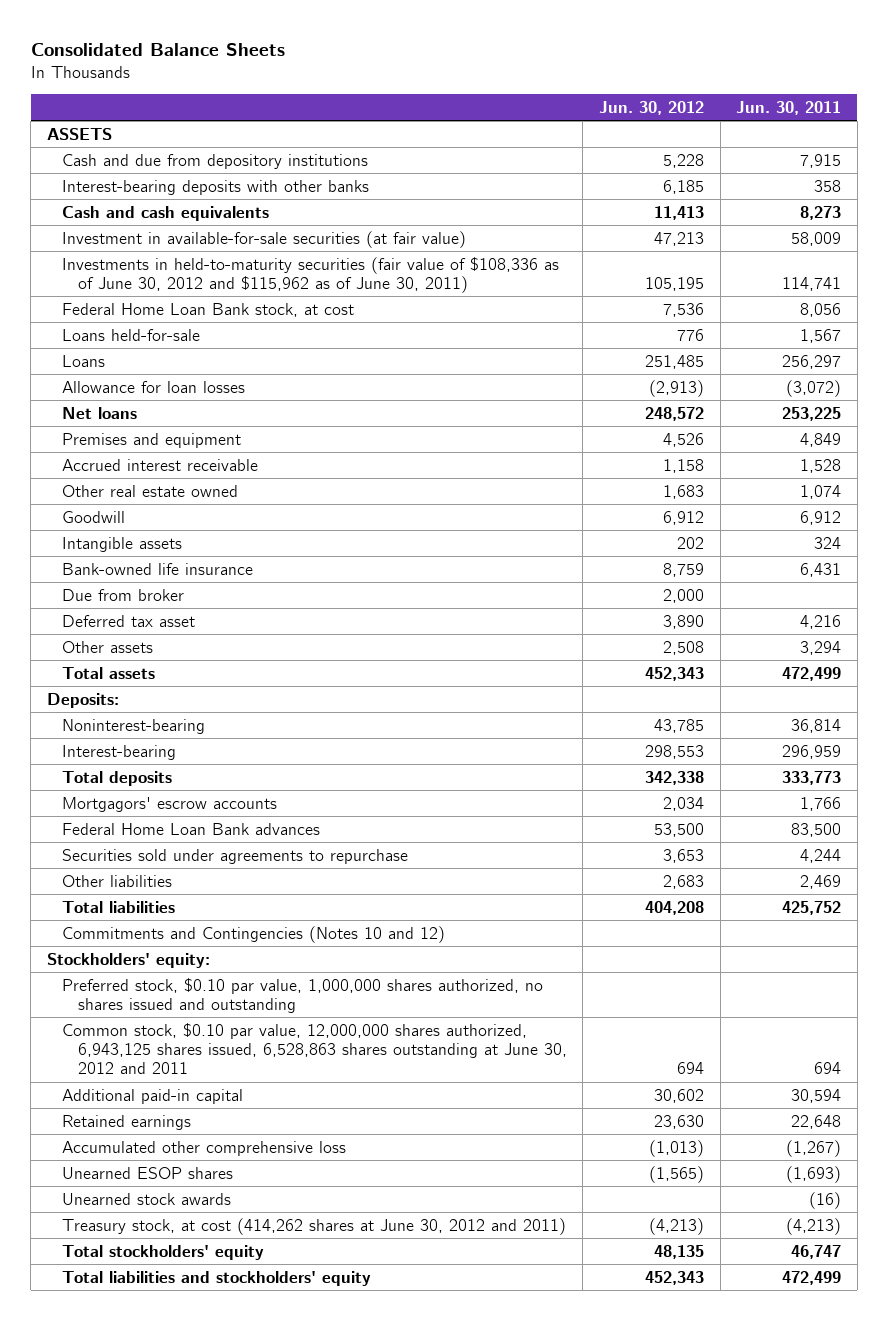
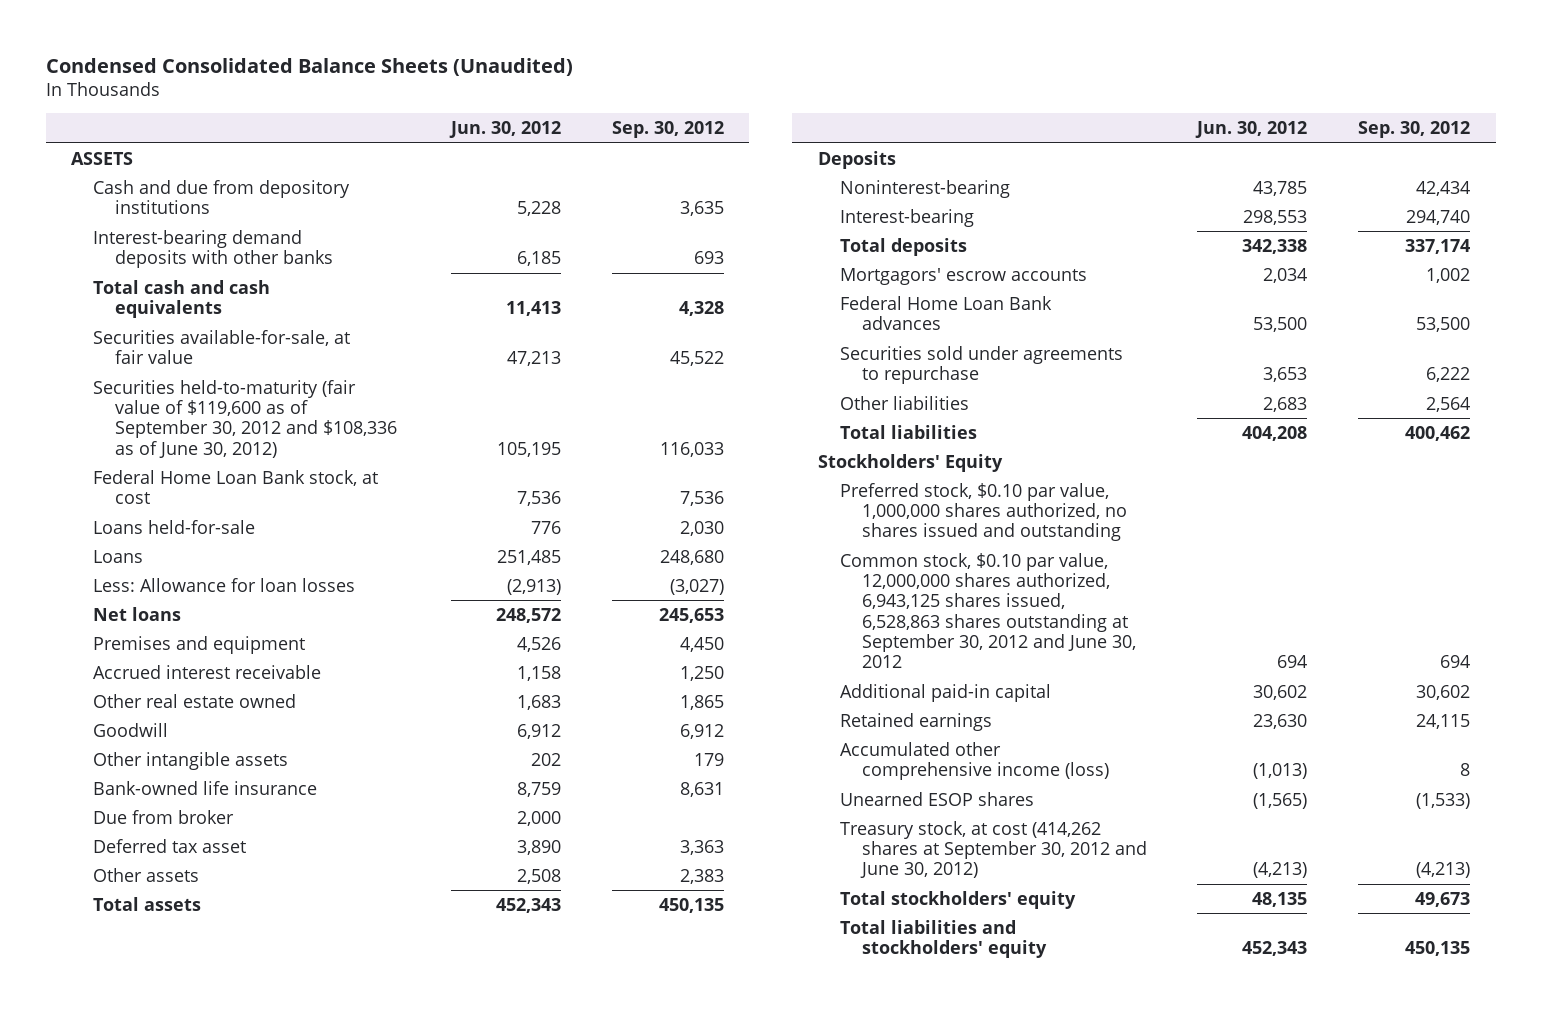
[30,42,285,56] Consolidated Balance Sheets -> [45,57,573,76] Condensed Consolidated Balance Sheets (Unaudited)
[736,101,842,116] Jun. 30, 2011 -> none
none -> [611,121,724,139] Sep. 30, 2012
[62,179,370,195] Interest-bearing deposits with other banks -> [93,229,334,269] Interest-bearing demand deposits with other banks
[62,205,270,221] Cash and cash equivalents -> [93,279,271,319] Total cash and cash equivalents
[62,230,467,248] Investment in available-for-sale securities (at fair value) -> [93,329,351,365] Securities available-for-sale, at fair value
[62,256,560,293] Investments in held-to-maturity securities (fair value of $108,336 as of June 30, 2012 and $115,962 as of June 30, 2011) -> [93,379,398,458] Securities held-to-maturity (fair value of $119,600 as of September 30, 2012 and $108,336 as of June 30, 2012)
[62,380,246,393] Allowance for loan losses -> [93,577,356,592] Less: Allowance for loan losses
[62,536,183,552] Intangible assets -> [93,751,289,770] Other intangible assets
[46,692,119,708] Deposits: -> [817,150,896,169] Deposits
[62,925,446,943] Commitments and Contingencies (Notes 10 and 12) -> none
[46,952,210,968] Stockholders' equity: -> [817,453,1003,472] Stockholders' Equity
[62,1022,567,1075] Common stock, $0.10 par value, 12,000,000 shares authorized, 6,943,125 shares issued, 6,528,863 shares outstanding at June 30, 2012 and 2011 -> [839,552,1136,669] Common stock, $0.10 par value, 12,000,000 shares authorized, 6,943,125 shares issued, 6,528,863 shares outstanding at September 30, 2012 and June 30, 2012
[62,1140,347,1156] Accumulated other comprehensive loss -> [839,741,1109,781] Accumulated other comprehensive income (loss)
[62,1192,232,1205] Unearned stock awards -> none
[62,1217,567,1235] Treasury stock, at cost (414,262 shares at June 30, 2012 and 2011) -> [839,820,1147,879] Treasury stock, at cost (414,262 shares at September 30, 2012 and June 30, 2012)

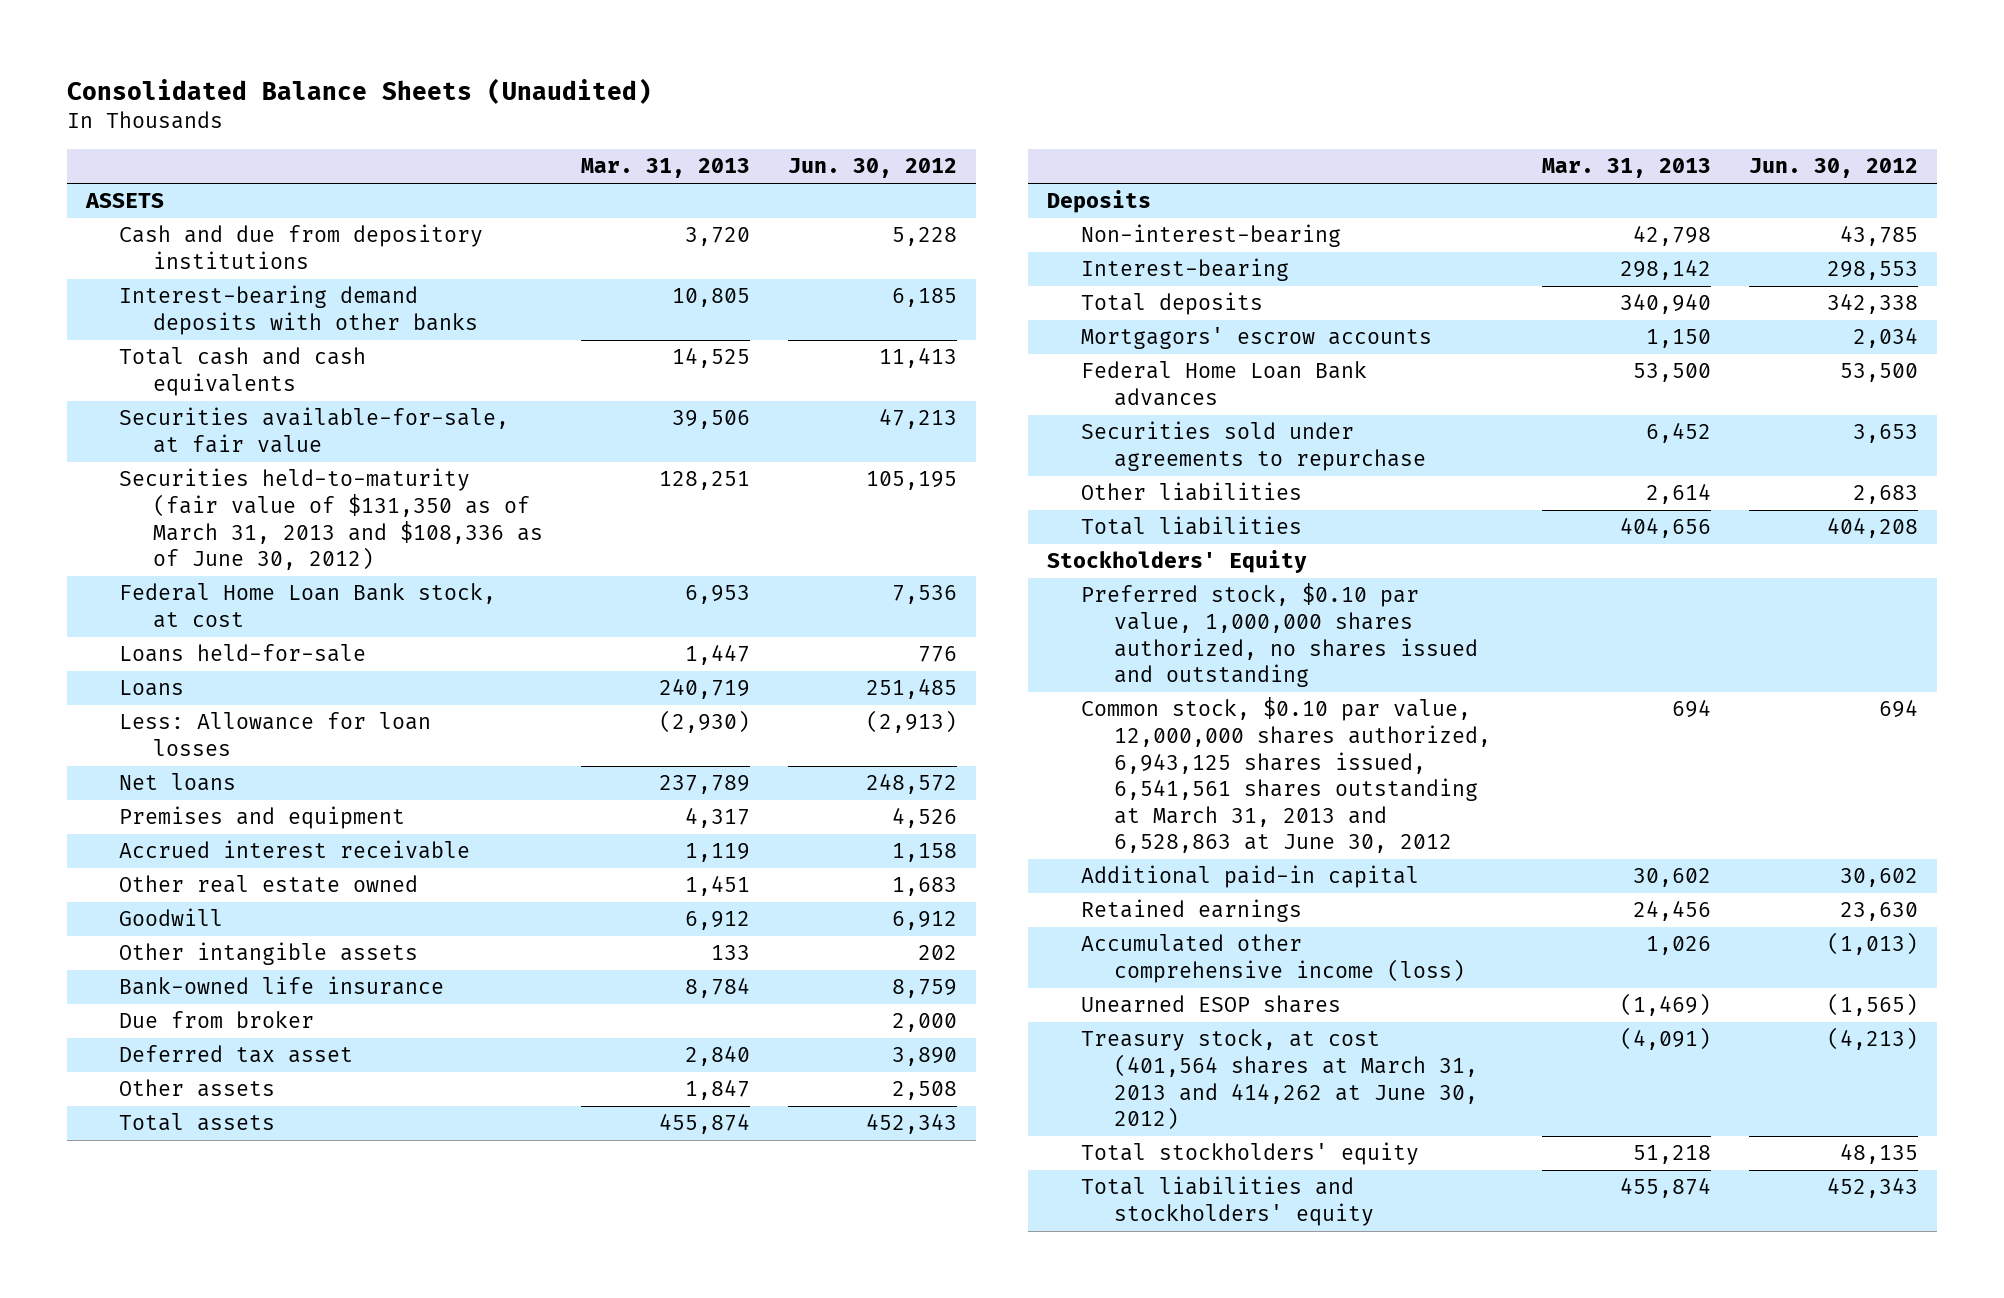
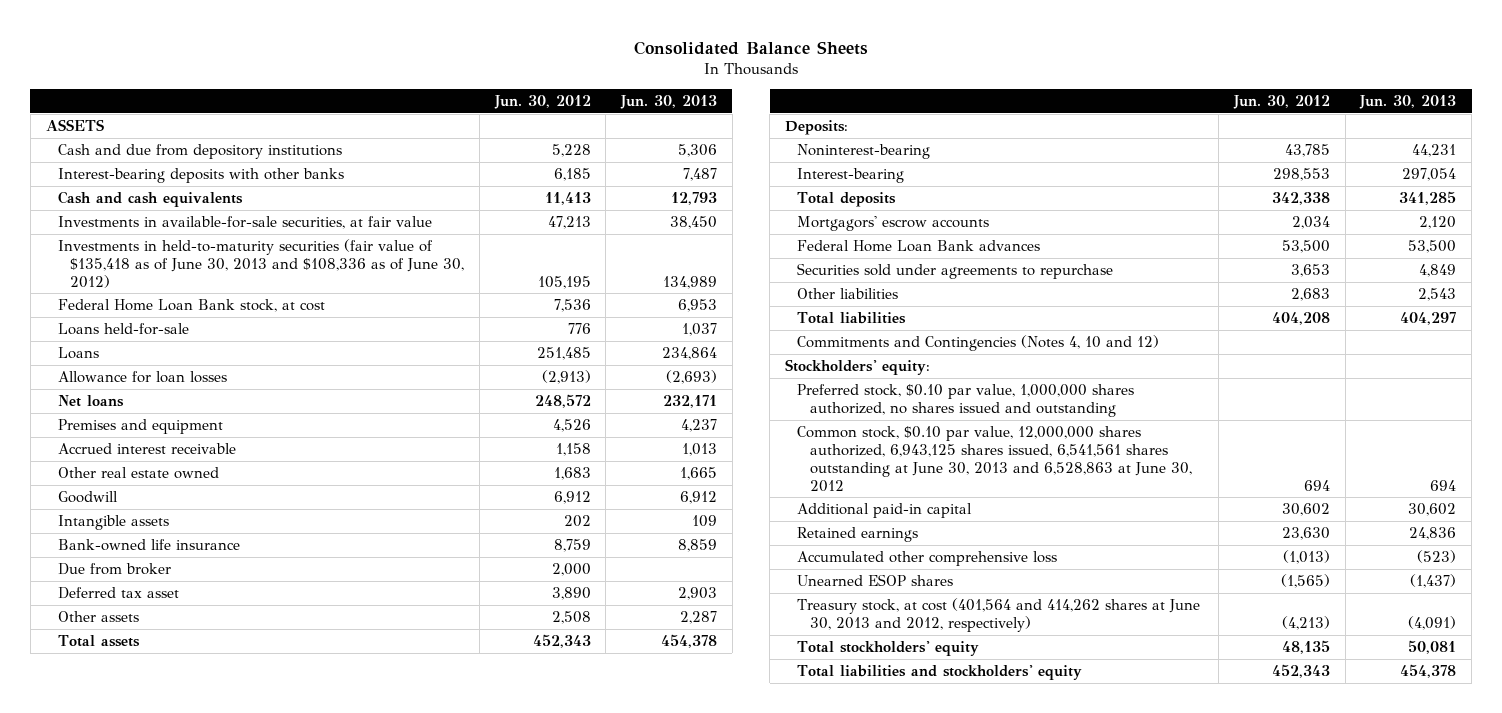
[66,77,652,104] Consolidated Balance Sheets (Unaudited) -> [633,40,868,55] Consolidated Balance Sheets
[580,158,750,179] Mar. 31, 2013 -> none
none -> [619,94,717,109] Jun. 30, 2013
[119,285,478,335] Interest-bearing demand deposits with other banks -> [57,168,344,184] Interest-bearing deposits with other banks
[119,347,367,396] Total cash and cash equivalents -> [57,191,243,208] Cash and cash equivalents
[119,407,510,453] Securities available-for-sale, at fair value -> [57,216,432,230] Investments in available-for-sale securities, at fair value
[119,468,543,571] Securities held-to-maturity (fair value of $131,350 as of March 31, 2013 and $108,336 as of June 30, 2012) -> [57,239,465,288] Investments in held-to-maturity securities (fair value of $135,418 as of June 30, 2013 and $108,336 as of June 30, 2012)
[119,712,432,756] Less: Allowance for loan losses -> [57,371,227,384] Allowance for loan losses
[119,942,419,966] Other intangible assets -> [57,515,169,531] Intangible assets
[1047,190,1152,214] Deposits -> [784,120,848,136] Deposits:
[1080,224,1341,248] Non-interest-bearing -> [797,144,931,160] Noninterest-bearing
none -> [797,335,1160,352] Commitments and Contingencies (Notes 4, 10 and 12)
[1047,550,1308,574] Stockholders' Equity -> [784,359,930,376] Stockholders' equity:
[1080,697,1491,854] Common stock, $0.10 par value, 12,000,000 shares authorized, 6,943,125 shares issued, 6,541,561 shares outstanding at March 31, 2013 and 6,528,863 at June 30, 2012 -> [797,426,1192,492] Common stock, $0.10 par value, 12,000,000 shares authorized, 6,943,125 shares issued, 6,541,561 shares outstanding at June 30, 2013 and 6,528,863 at June 30, 2012
[1080,934,1465,983] Accumulated other comprehensive income (loss) -> [797,551,1058,567] Accumulated other comprehensive loss
[1080,1029,1478,1131] Treasury stock, at cost (401,564 shares at March 31, 2013 and 414,262 at June 30, 2012) -> [797,598,1201,632] Treasury stock, at cost (401,564 and 414,262 shares at June 30, 2013 and 2012, respectively)

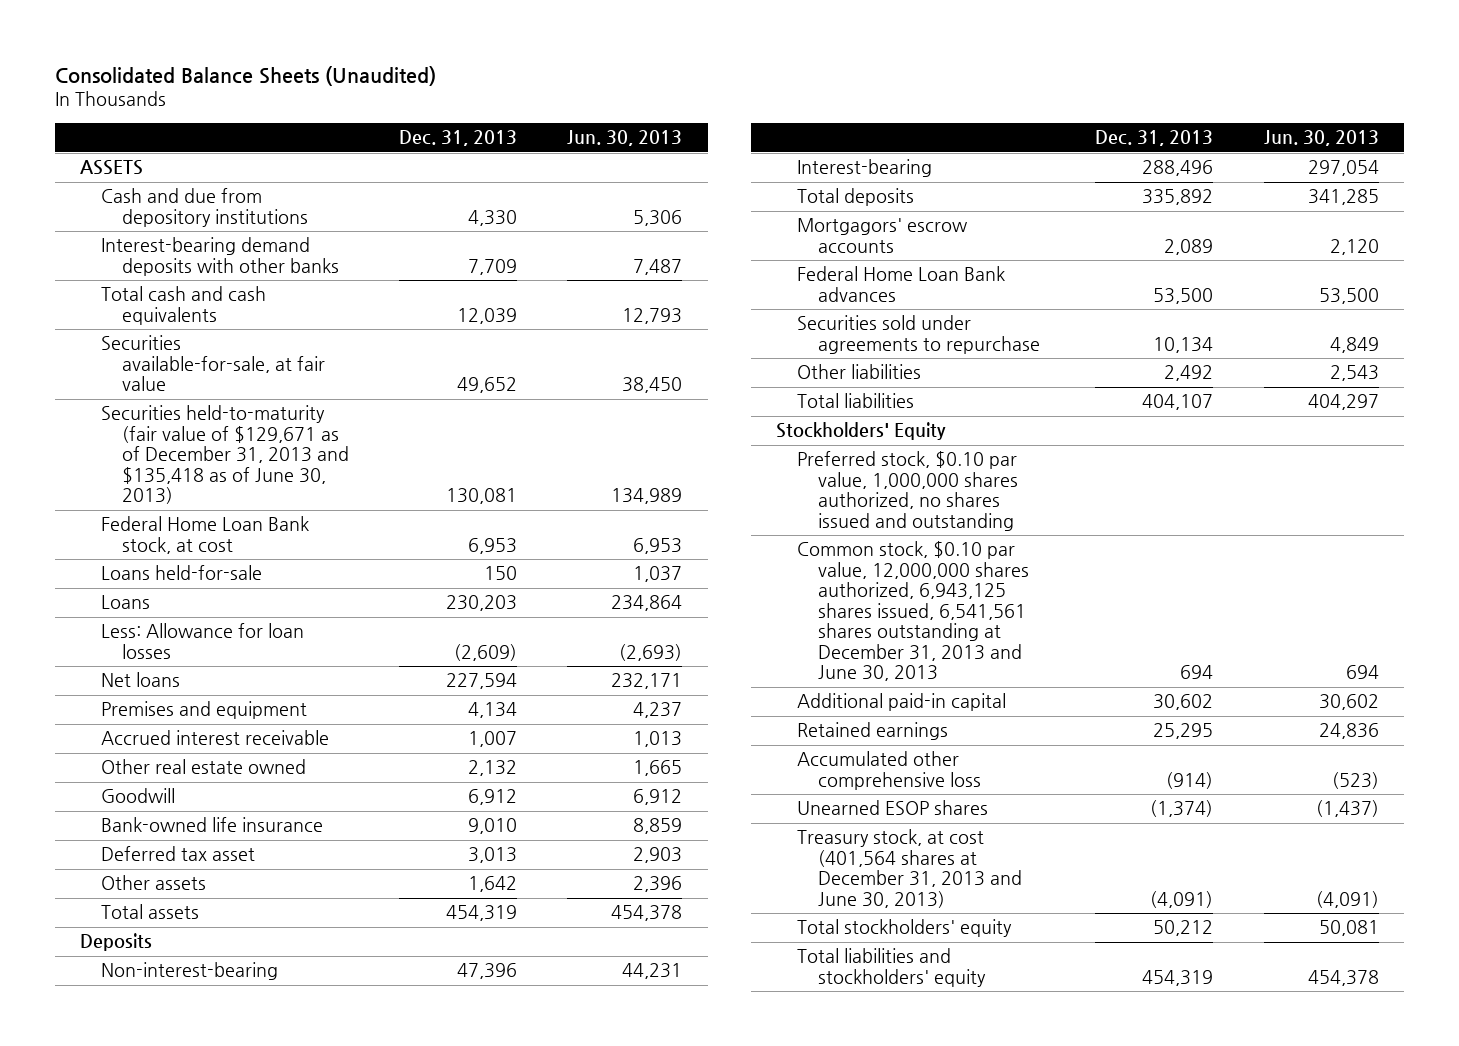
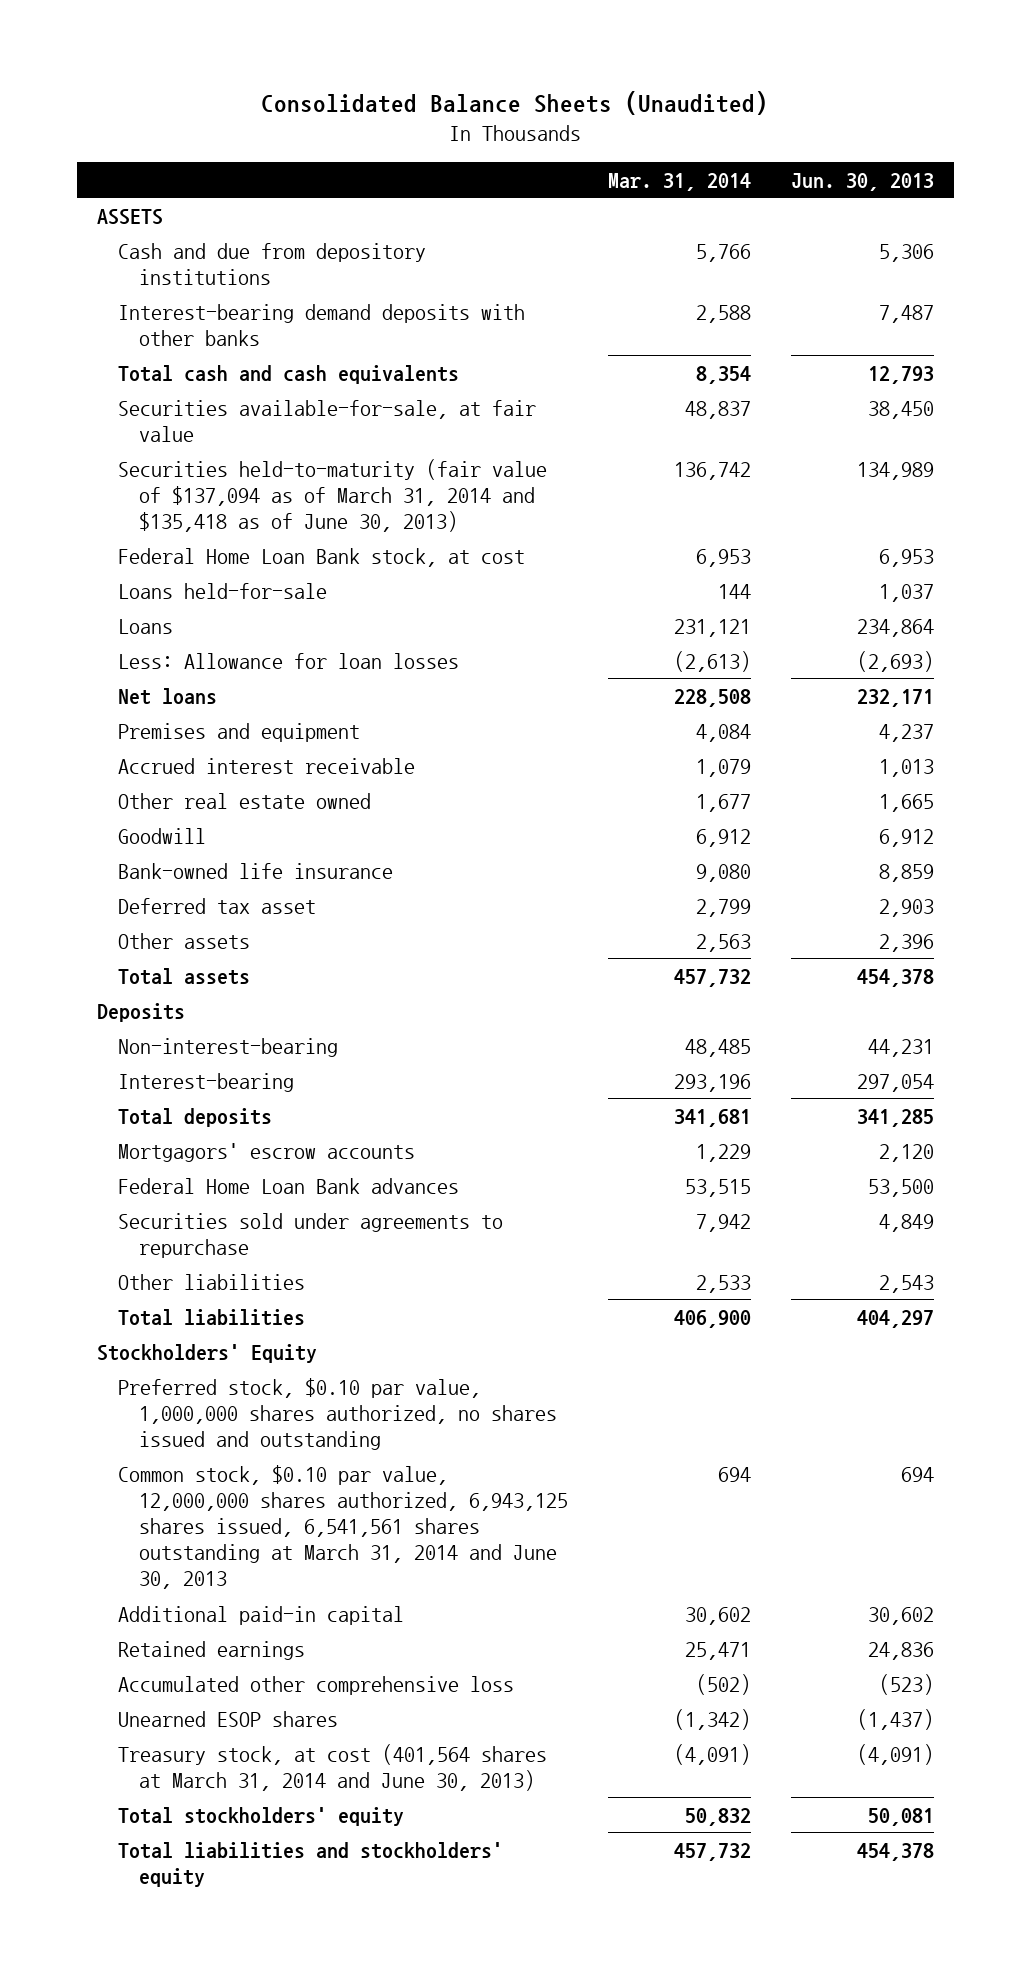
[398,130,517,147] Dec. 31, 2013 -> none
none -> [608,172,752,191] Mar. 31, 2014
[100,405,349,505] Securities held-to-maturity (fair value of $129,671 as of December 31, 2013 and $135,418 as of June 30, 2013) -> [117,458,547,532] Securities held-to-maturity (fair value of $137,094 as of March 31, 2014 and $135,418 as of June 30, 2013)
[797,541,1029,682] Common stock, $0.10 par value, 12,000,000 shares authorized, 6,943,125 shares issued, 6,541,561 shares outstanding at December 31, 2013 and June 30, 2013 -> [117,1464,569,1590] Common stock, $0.10 par value, 12,000,000 shares authorized, 6,943,125 shares issued, 6,541,561 shares outstanding at March 31, 2014 and June 30, 2013
[797,829,1022,908] Treasury stock, at cost (401,564 shares at December 31, 2013 and June 30, 2013) -> [117,1743,547,1791] Treasury stock, at cost (401,564 shares at March 31, 2014 and June 30, 2013)

